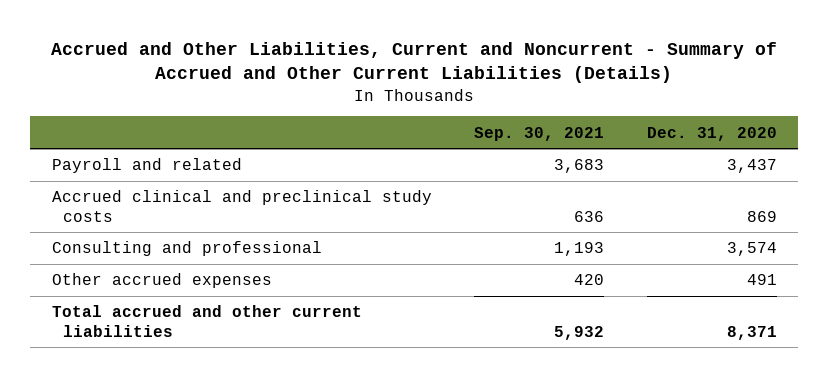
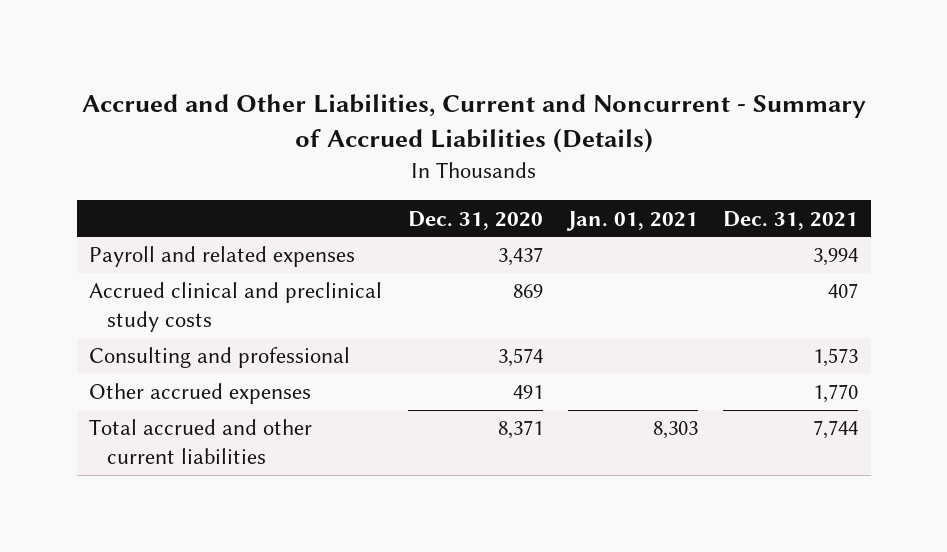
[51,41,778,84] Accrued and Other Liabilities, Current and Noncurrent - Summary of Accrued and Other Current Liabilities (Details) -> [81,93,866,154] Accrued and Other Liabilities, Current and Noncurrent - Summary of Accrued Liabilities (Details)
[474,126,605,141] Sep. 30, 2021 -> none
none -> [565,210,698,231] Jan. 01, 2021
none -> [723,210,859,230] Dec. 31, 2021
[51,158,242,174] Payroll and related -> [89,246,356,268] Payroll and related expenses

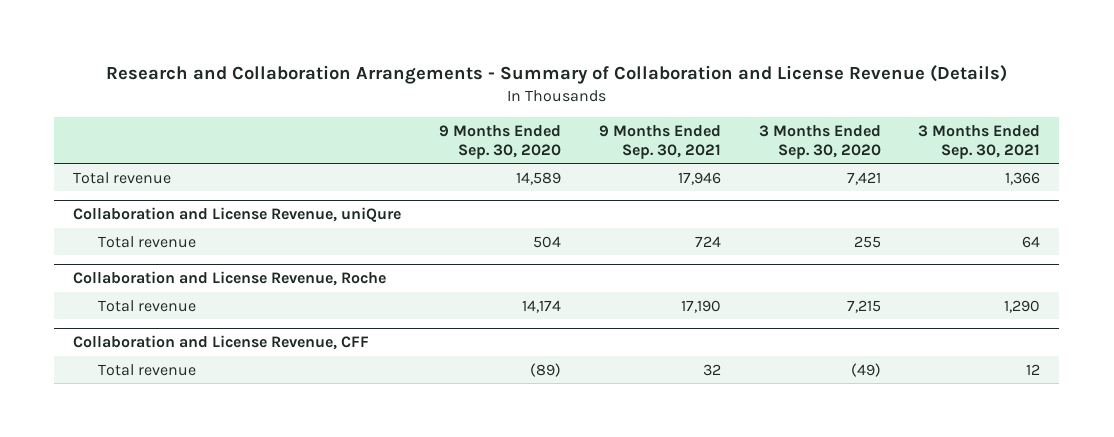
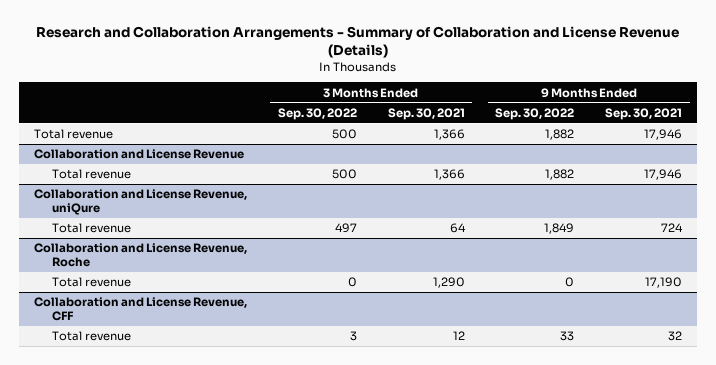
[438,124,561,159] 9 Months Ended Sep. 30, 2020 -> none
[758,124,881,159] 3 Months Ended Sep. 30, 2020 -> none
none -> [278,107,358,120] Sep. 30, 2022
none -> [495,107,575,120] Sep. 30, 2022
none -> [34,149,245,160] Collaboration and License Revenue
none -> [52,169,132,180] Total revenue

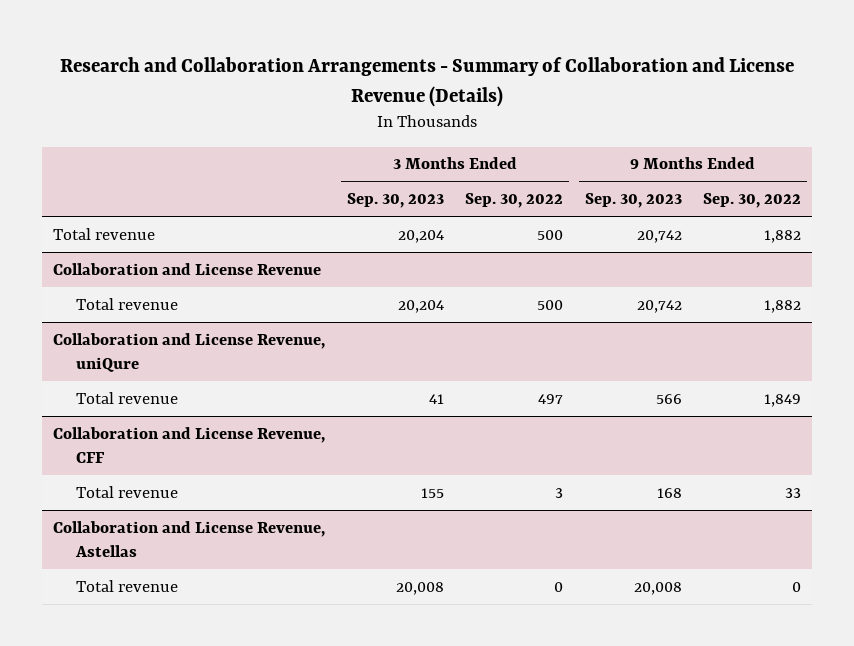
[387,107,465,120] Sep. 30, 2021 -> none
[605,107,683,120] Sep. 30, 2021 -> none
none -> [346,193,444,209] Sep. 30, 2023
none -> [584,193,682,209] Sep. 30, 2023
[34,243,248,268] Collaboration and License Revenue, Roche -> none
[52,277,132,288] Total revenue -> none
none -> [53,520,326,557] Collaboration and License Revenue, Astellas
none -> [75,579,178,592] Total revenue

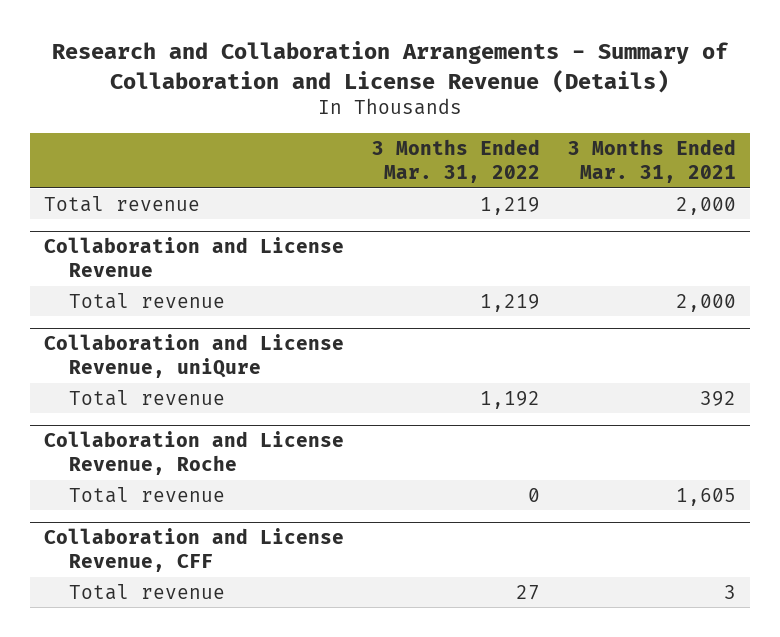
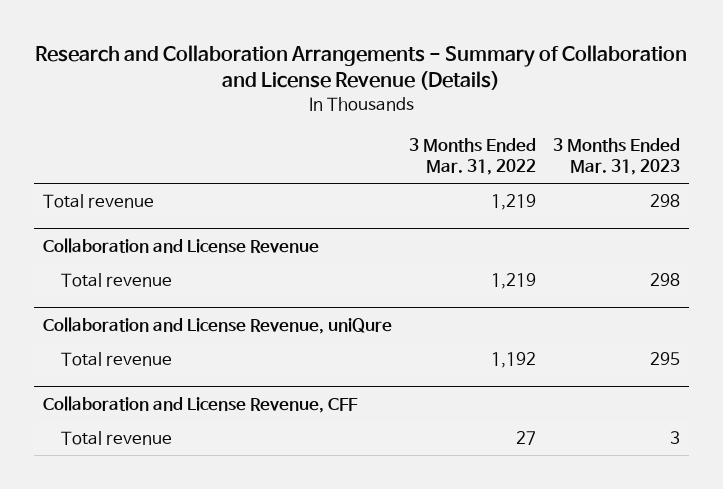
[567,138,736,184] 3 Months Ended Mar. 31, 2021 -> none
none -> [552,137,680,176] 3 Months Ended Mar. 31, 2023
[44,430,345,476] Collaboration and License Revenue, Roche -> none
[69,486,226,503] Total revenue -> none

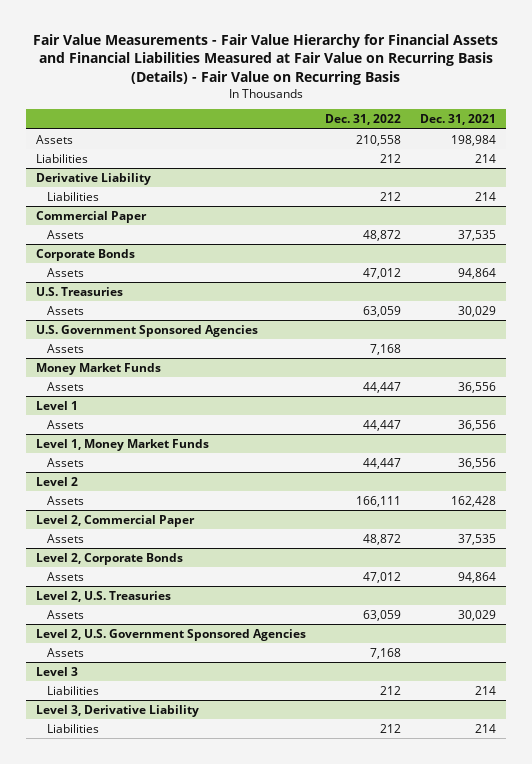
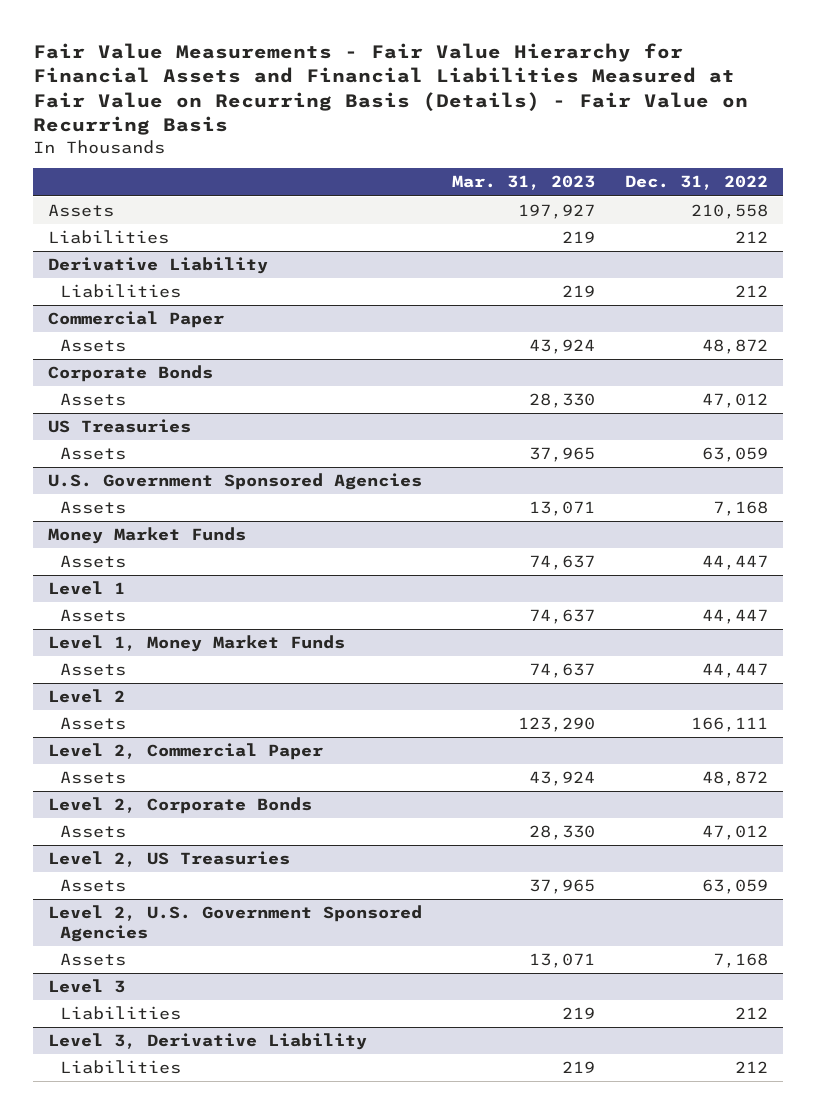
[420,114,497,126] Dec. 31, 2021 -> none
none -> [452,175,596,191] Mar. 31, 2023
[35,286,123,296] U.S. Treasuries -> [48,419,192,434] US Treasuries
[35,590,171,602] Level 2, U.S. Treasuries -> [48,851,291,868] Level 2, US Treasuries

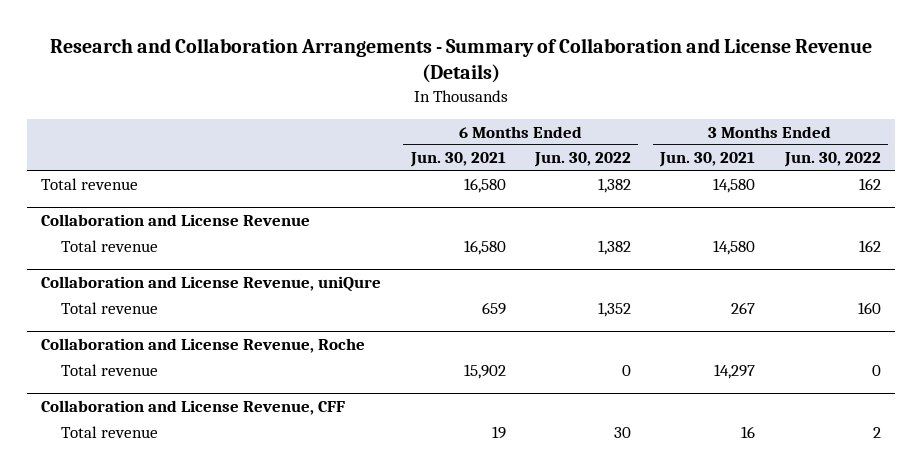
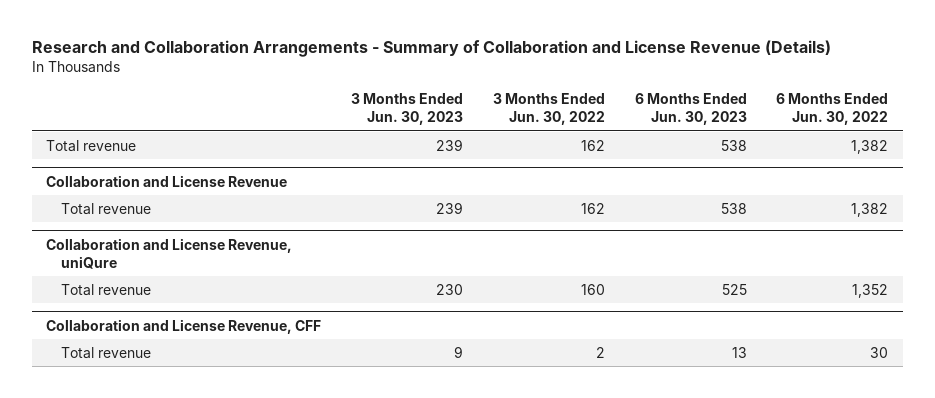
[409,152,506,168] Jun. 30, 2021 -> none
[659,152,756,168] Jun. 30, 2021 -> none
none -> [351,93,464,126] 3 Months Ended Jun. 30, 2023
none -> [634,93,747,126] 6 Months Ended Jun. 30, 2023
[41,338,366,354] Collaboration and License Revenue, Roche -> none
[60,363,158,376] Total revenue -> none

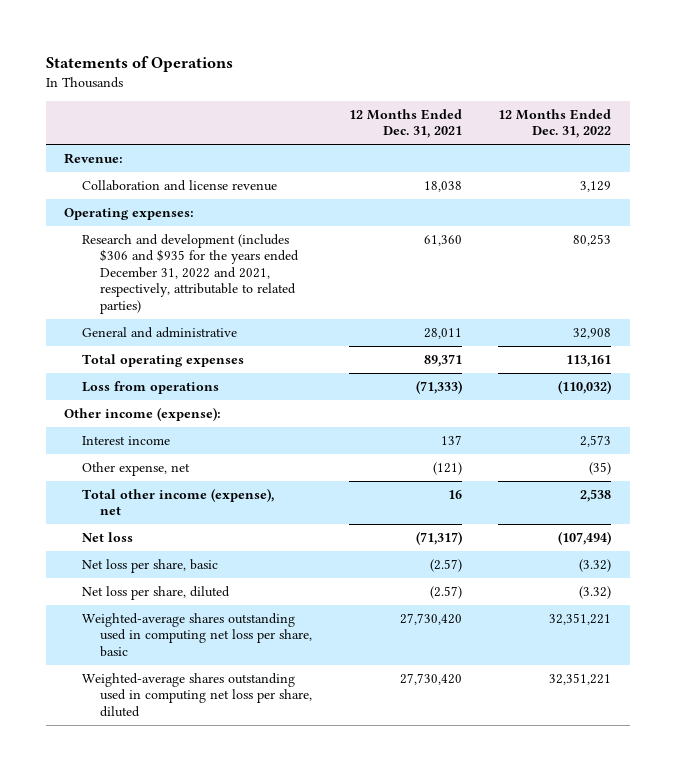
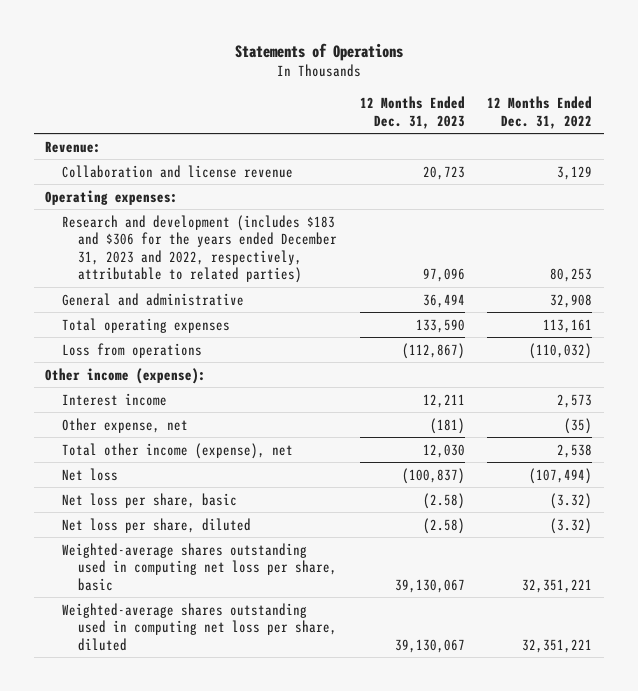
[348,108,462,139] 12 Months Ended Dec. 31, 2021 -> none
none -> [359,96,465,129] 12 Months Ended Dec. 31, 2023
[81,233,299,314] Research and development (includes $306 and $935 for the years ended December 31, 2022 and 2021, respectively, attributable to related parties) -> [61,214,337,284] Research and development (includes $183 and $306 for the years ended December 31, 2023 and 2022, respectively, attributable to related parties)

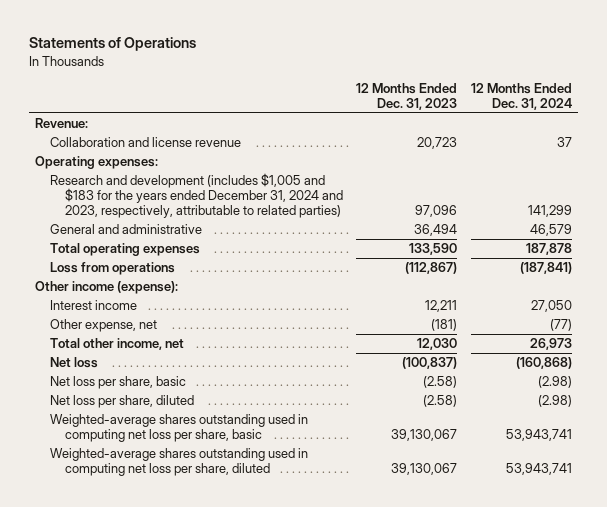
[487,96,593,129] 12 Months Ended Dec. 31, 2022 -> none
none -> [470,82,572,110] 12 Months Ended Dec. 31, 2024
[61,214,337,284] Research and development (includes $183 and $306 for the years ended December 31, 2023 and 2022, respectively, attributable to related parties) -> [50,173,343,219] Research and development (includes $1,005 and $183 for the years ended December 31, 2024 and 2023, respectively, attributable to related parties)
[61,442,293,459] Total other income (expense), net -> [50,338,185,351] Total other income, net

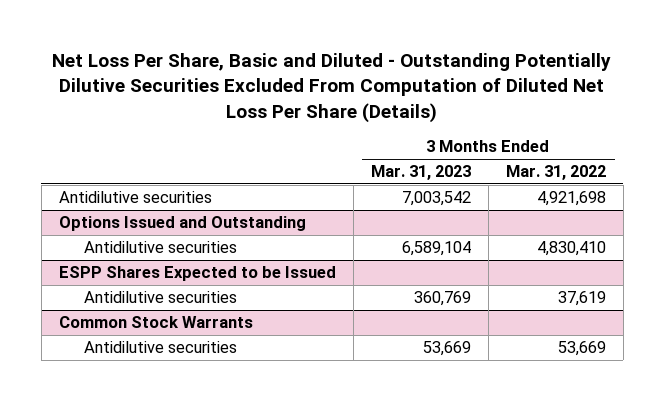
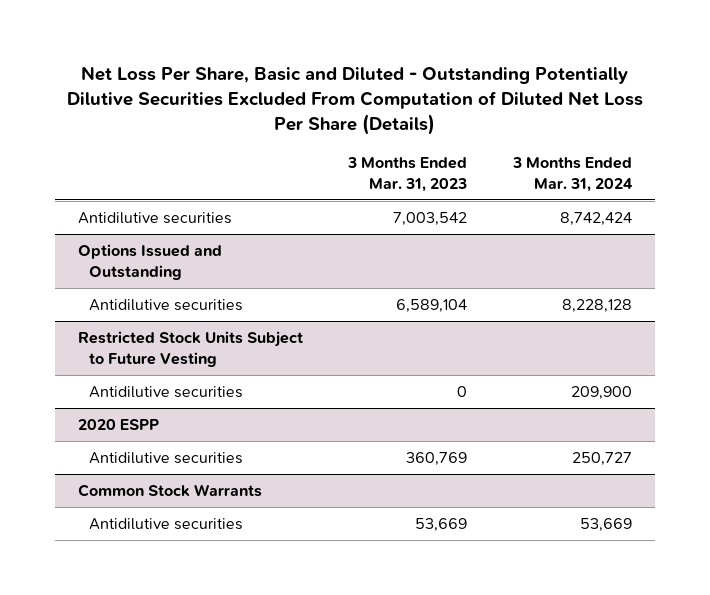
[505,165,606,181] Mar. 31, 2022 -> none
none -> [512,157,634,192] 3 Months Ended Mar. 31, 2024
[58,266,336,282] ESPP Shares Expected to be Issued -> none
none -> [77,331,303,367] Restricted Stock Units Subject to Future Vesting
none -> [89,386,244,399] Antidilutive securities
none -> [77,419,159,431] 2020 ESPP

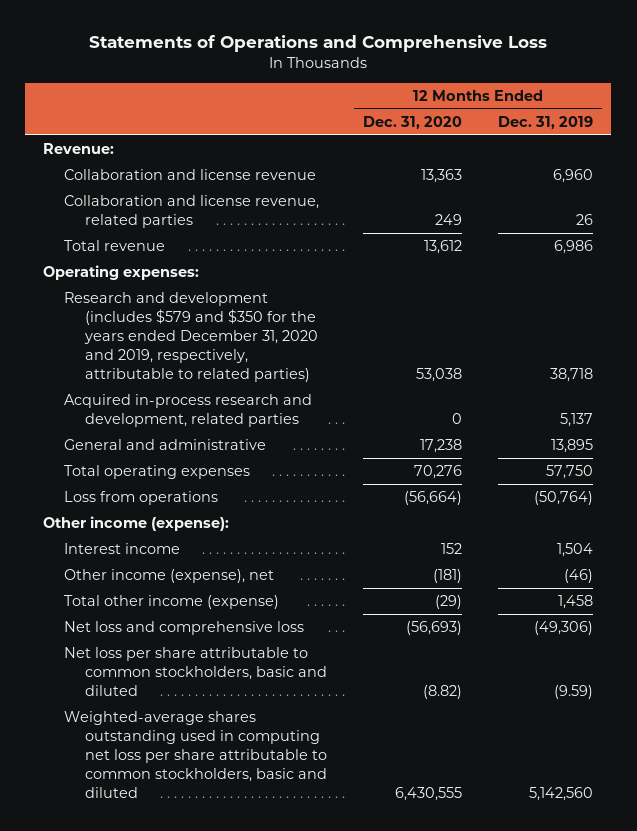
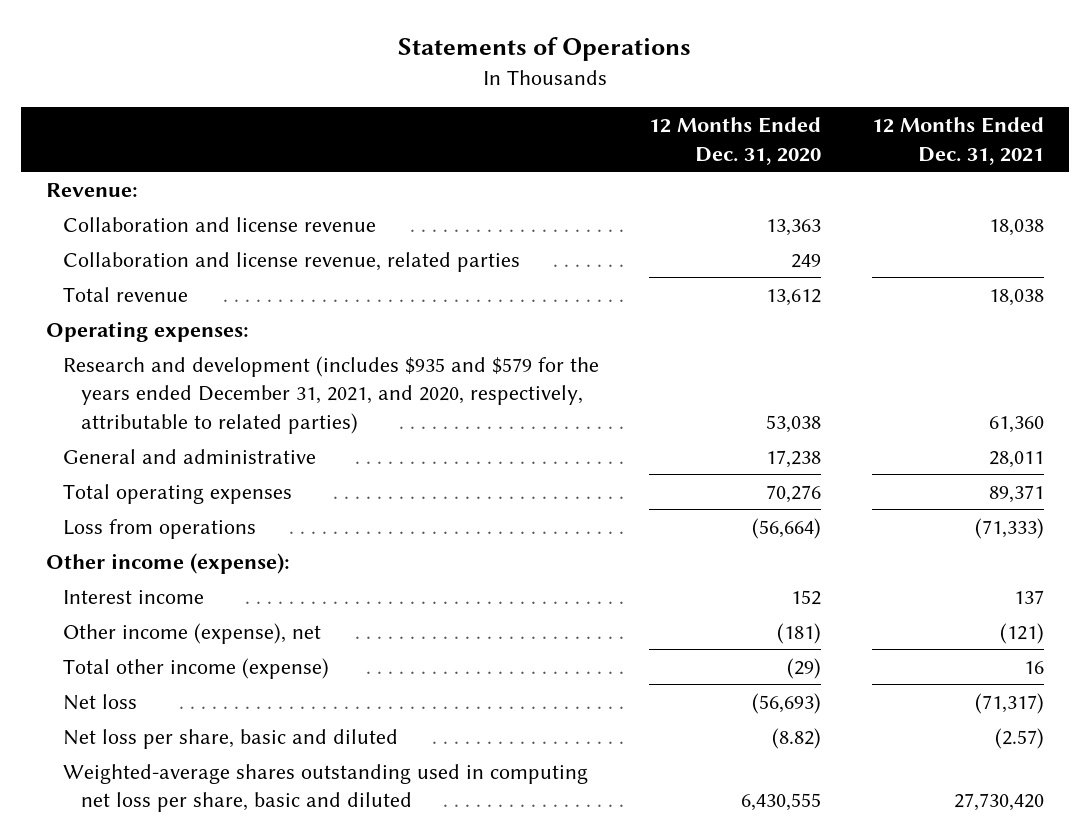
[89,35,548,53] Statements of Operations and Comprehensive Loss -> [397,37,691,62] Statements of Operations
[498,115,594,129] Dec. 31, 2019 -> none
none -> [871,117,1044,165] 12 Months Ended Dec. 31, 2021
[64,394,313,428] Acquired in-process research and development, related parties -> none
[64,292,319,383] Research and development (includes $579 and $350 for the years ended December 31, 2020 and 2019, respectively, attributable to related parties) -> [63,355,600,434] Research and development (includes $935 and $579 for the years ended December 31, 2021, and 2020, respectively, attributable to related parties)
[64,621,305,636] Net loss and comprehensive loss -> [63,693,138,710] Net loss
[64,647,328,697] Net loss per share attributable to common stockholders, basic and diluted -> [63,728,399,749] Net loss per share, basic and diluted
[64,711,328,799] Weighted-average shares outstanding used in computing net loss per share attributable to common stockholders, basic and diluted -> [63,763,589,813] Weighted-average shares outstanding used in computing net loss per share, basic and diluted

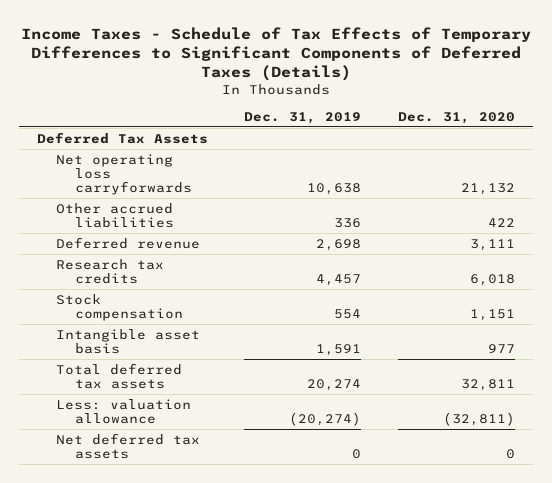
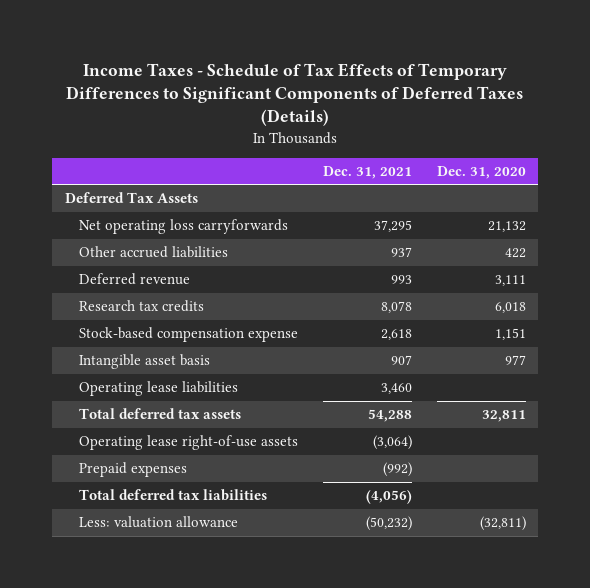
[244,111,362,124] Dec. 31, 2019 -> none
none -> [322,166,412,180] Dec. 31, 2021
[56,293,184,322] Stock compensation -> [78,327,298,343] Stock-based compensation expense
none -> [78,381,238,397] Operating lease liabilities
none -> [78,435,298,451] Operating lease right-of-use assets
none -> [78,462,187,478] Prepaid expenses
none -> [78,489,267,502] Total deferred tax liabilities
[56,432,201,460] Net deferred tax assets -> none

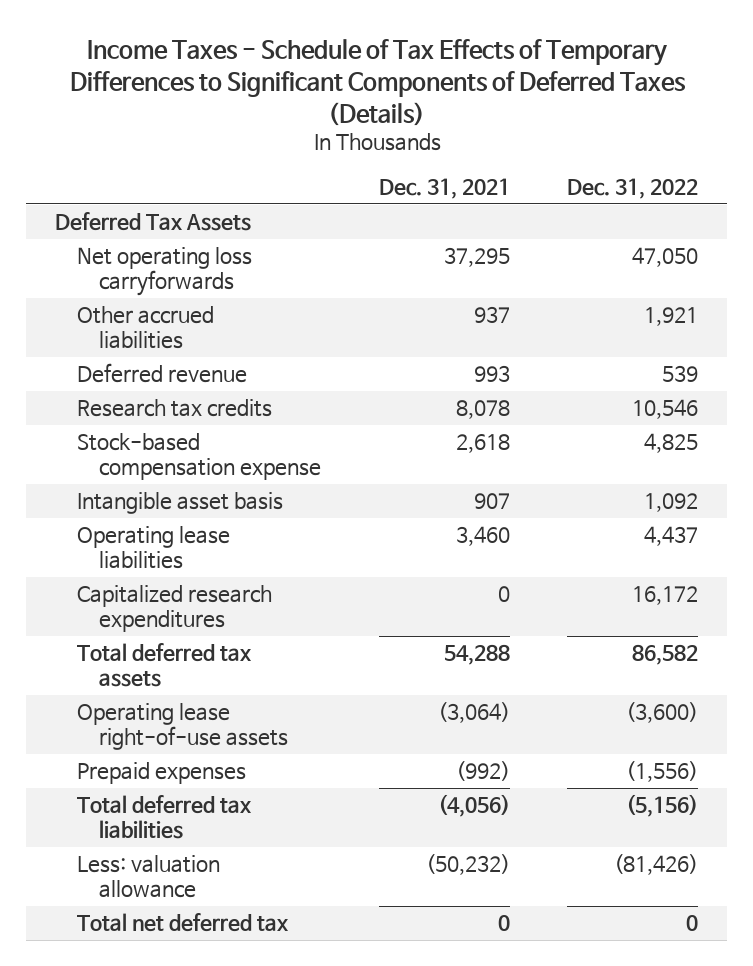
[436,166,526,180] Dec. 31, 2020 -> none
none -> [567,178,699,200] Dec. 31, 2022
none -> [76,585,272,633] Capitalized research expenditures
none -> [76,913,289,933] Total net deferred tax

